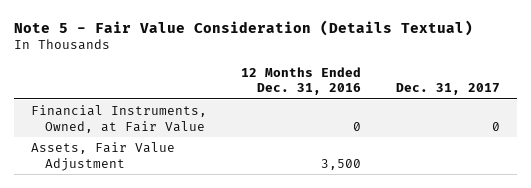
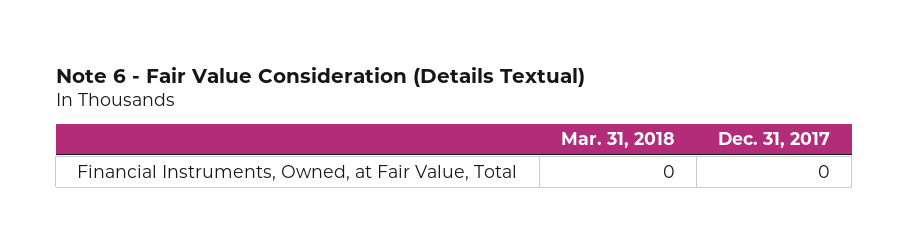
[13,19,473,36] Note 5 - Fair Value Consideration (Details Textual) -> [55,66,585,87] Note 6 - Fair Value Consideration (Details Textual)
[241,67,362,96] 12 Months Ended Dec. 31, 2016 -> none
none -> [560,132,675,149] Mar. 31, 2018
[30,142,175,171] Assets, Fair Value Adjustment -> none
[30,105,207,133] Financial Instruments, Owned, at Fair Value -> [77,164,518,181] Financial Instruments, Owned, at Fair Value, Total

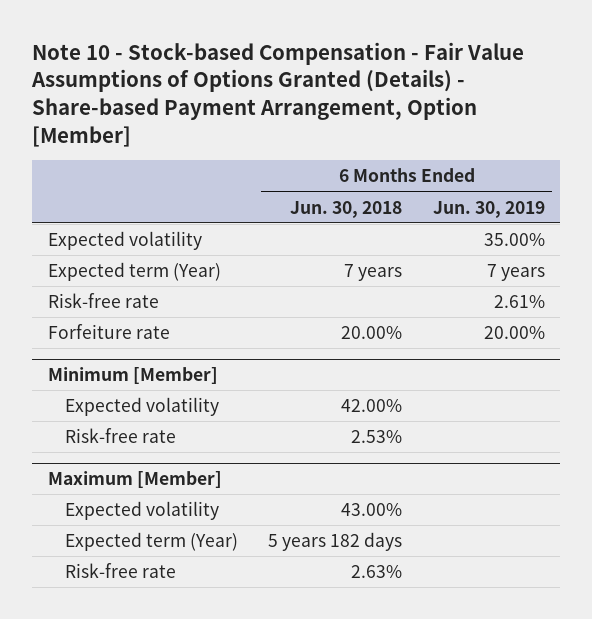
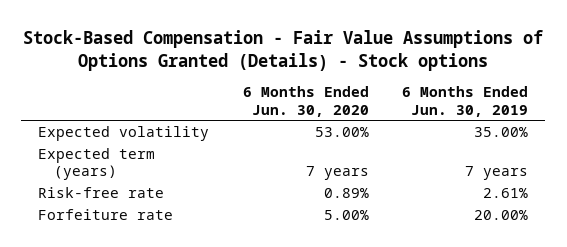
[31,41,525,147] Note 10 - Stock-based Compensation - Fair Value Assumptions of Options Granted (Details) - Share-based Payment Arrangement, Option [Member] -> [23,29,544,71] Stock-Based Compensation - Fair Value Assumptions of Options Granted (Details) - Stock options
[290,200,403,218] Jun. 30, 2018 -> none
none -> [242,86,369,117] 6 Months Ended Jun. 30, 2020
[47,262,221,282] Expected term (Year) -> [38,148,156,181] Expected term (years)
[47,367,218,385] Minimum [Member] -> none
[65,397,220,417] Expected volatility -> none
[65,428,177,444] Risk-free rate -> none
[47,471,222,489] Maximum [Member] -> none
[65,501,220,521] Expected volatility -> none
[65,532,239,552] Expected term (Year) -> none
[65,563,177,579] Risk-free rate -> none

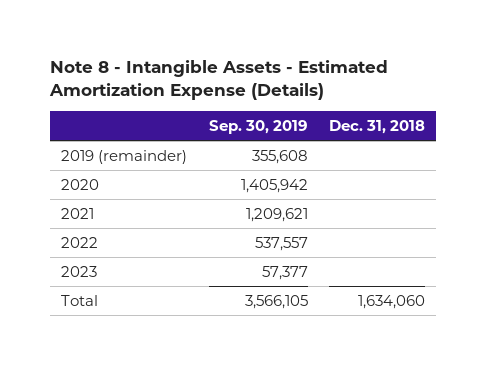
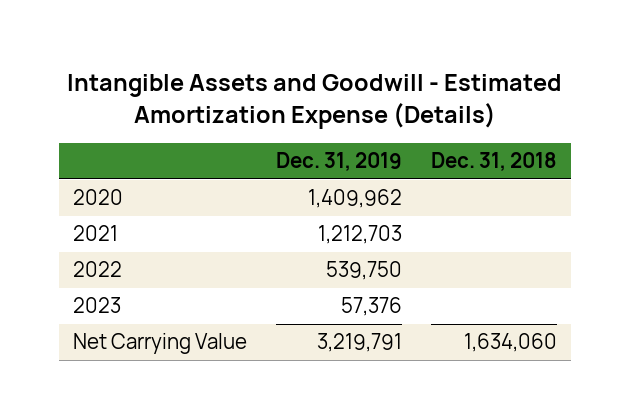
[49,60,389,101] Note 8 - Intangible Assets - Estimated Amortization Expense (Details) -> [66,73,562,129] Intangible Assets and Goodwill - Estimated Amortization Expense (Details)
[208,119,308,134] Sep. 30, 2019 -> none
none -> [275,152,402,172] Dec. 31, 2019
[61,149,188,164] 2019 (remainder) -> none
[61,294,99,306] Total -> [73,333,248,355] Net Carrying Value

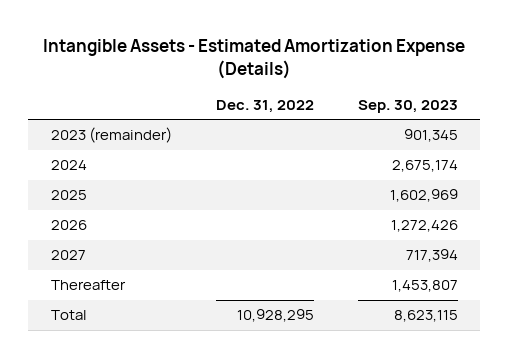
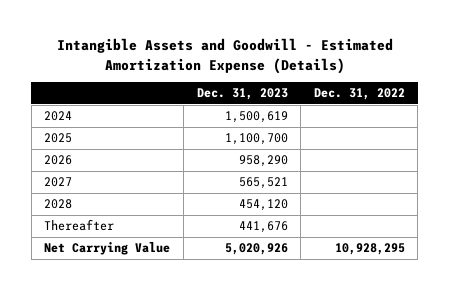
[43,38,466,79] Intangible Assets - Estimated Amortization Expense (Details) -> [56,38,393,74] Intangible Assets and Goodwill - Estimated Amortization Expense (Details)
[357,99,458,113] Sep. 30, 2023 -> none
none -> [196,88,288,101] Dec. 31, 2023
[50,127,172,144] 2023 (remainder) -> none
none -> [44,199,73,210] 2028
[50,310,87,321] Total -> [44,242,171,256] Net Carrying Value

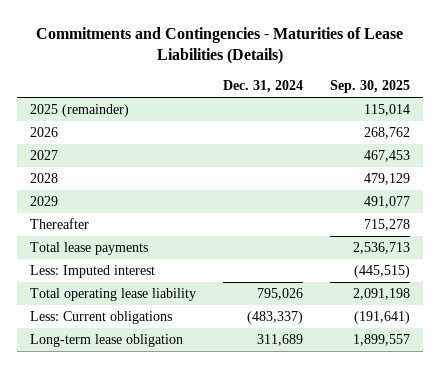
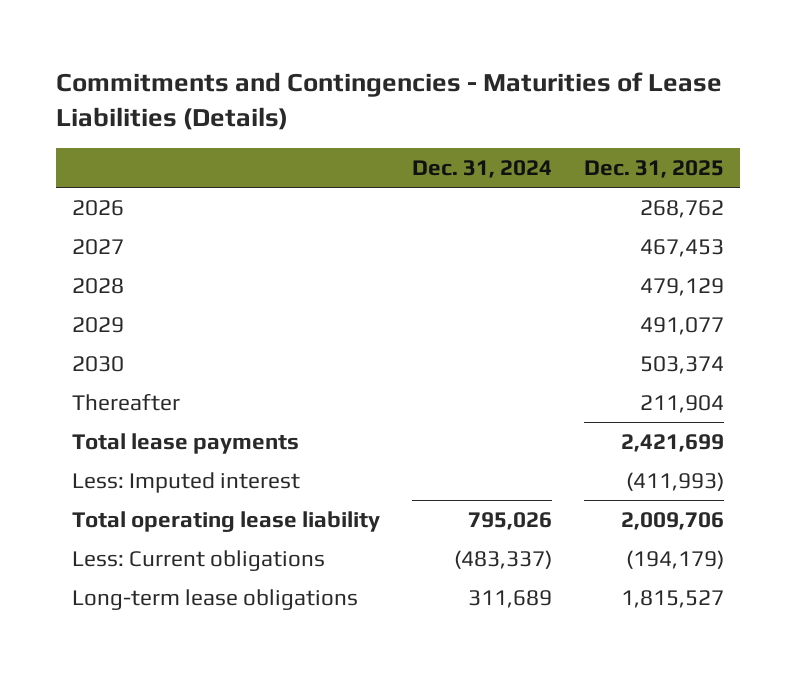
[329,80,410,94] Sep. 30, 2025 -> none
none -> [583,160,724,179] Dec. 31, 2025
[30,104,130,118] 2025 (remainder) -> none
none -> [71,355,124,372] 2030
[30,334,184,348] Long-term lease obligation -> [71,588,358,610] Long-term lease obligations

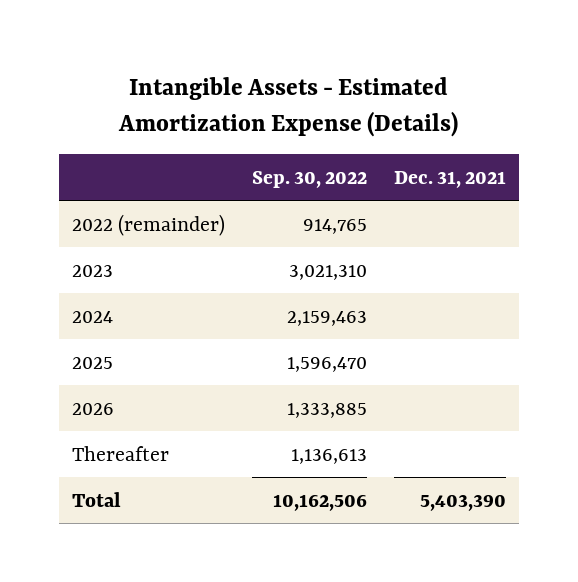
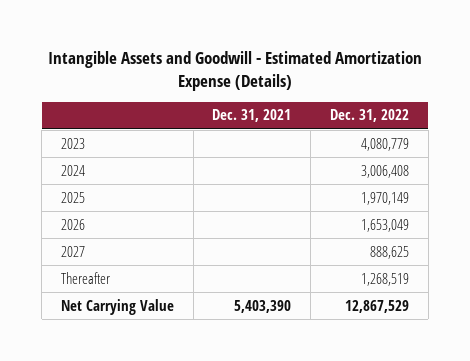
[118,76,459,137] Intangible Assets - Estimated Amortization Expense (Details) -> [47,51,422,92] Intangible Assets and Goodwill - Estimated Amortization Expense (Details)
[252,170,368,188] Sep. 30, 2022 -> none
none -> [329,109,409,123] Dec. 31, 2022
[72,213,226,236] 2022 (remainder) -> none
none -> [61,245,86,257] 2027
[72,491,122,507] Total -> [61,298,175,315] Net Carrying Value

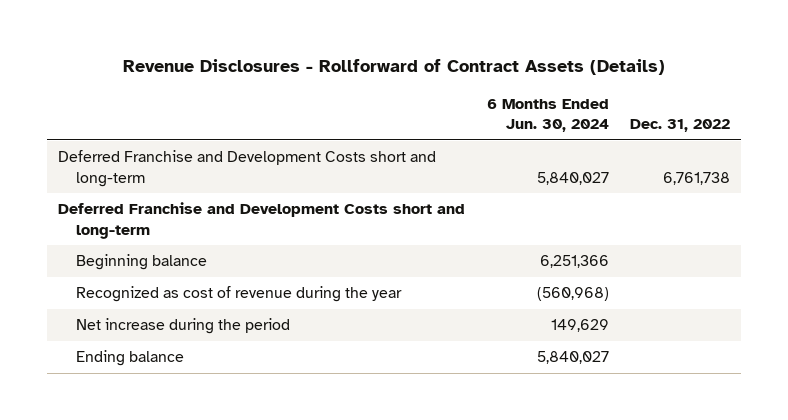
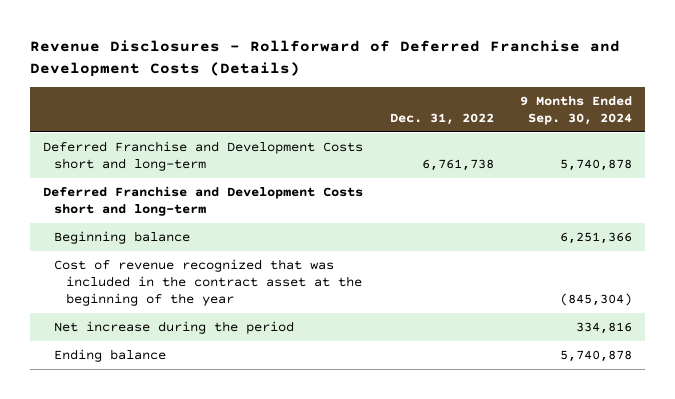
[123,58,666,75] Revenue Disclosures - Rollforward of Contract Assets (Details) -> [30,40,621,77] Revenue Disclosures - Rollforward of Deferred Franchise and Development Costs (Details)
[486,98,609,132] 6 Months Ended Jun. 30, 2024 -> none
none -> [519,95,632,125] 9 Months Ended Sep. 30, 2024
[75,286,402,303] Recognized as cost of revenue during the year -> [54,258,362,307] Cost of revenue recognized that was included in the contract asset at the beginning of the year

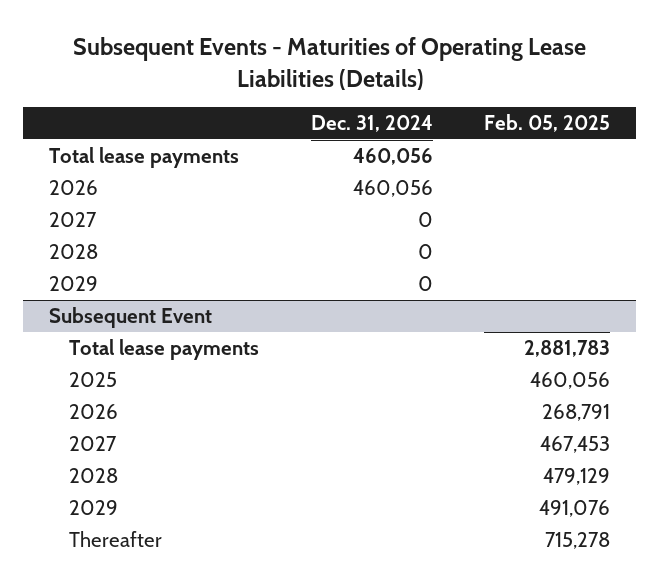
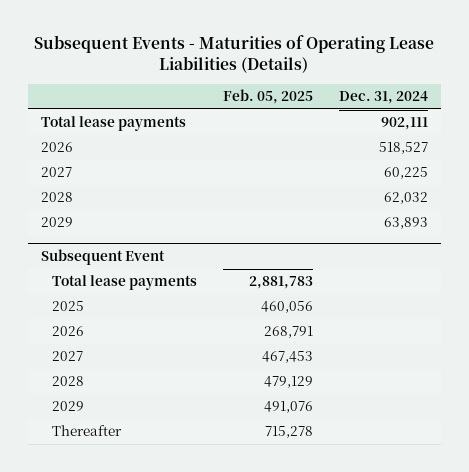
[352,147,433,165] 460,056 -> [380,117,428,131] 902,111
[352,179,433,197] 460,056 -> [378,142,428,155] 518,527
[417,211,433,227] 0 -> [383,167,428,180] 60,225
[417,243,433,259] 0 -> [383,192,428,205] 62,032
[417,275,433,291] 0 -> [383,217,428,230] 63,893

